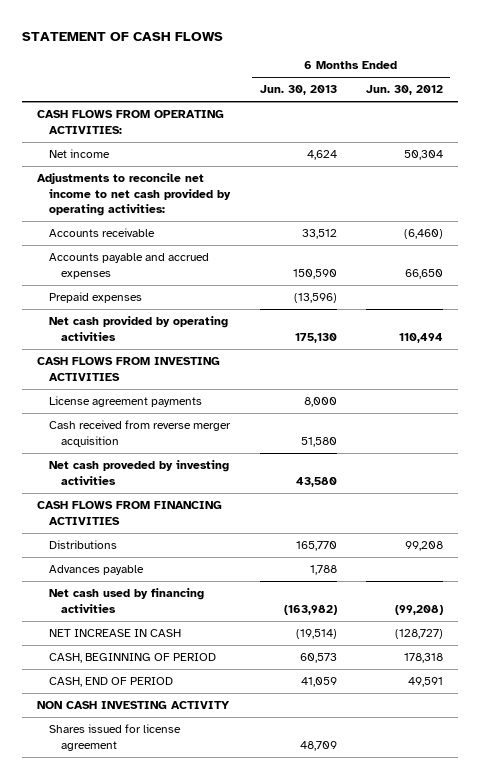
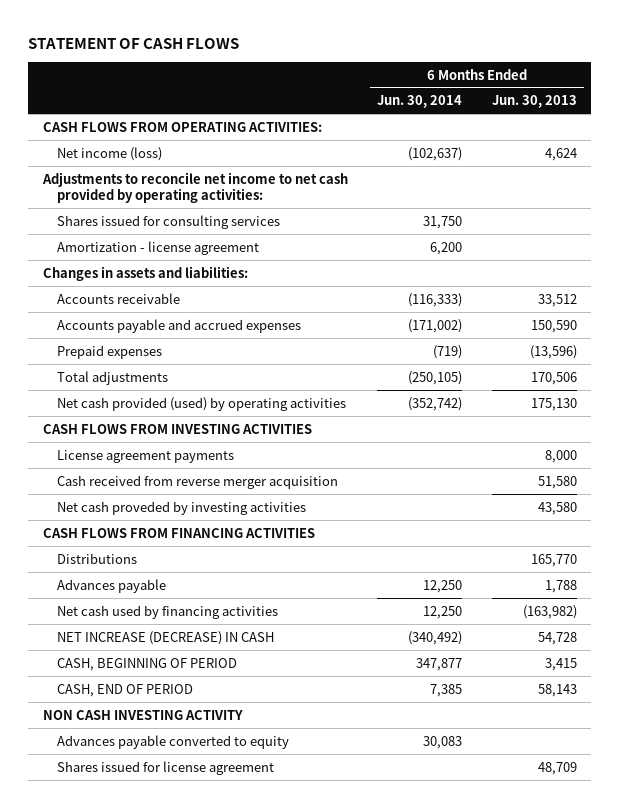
[365,85,443,96] Jun. 30, 2012 -> none
none -> [377,95,463,109] Jun. 30, 2014
[49,149,111,159] Net income -> [57,146,163,161] Net income (loss)
none -> [57,214,281,229] Shares issued for consulting services
none -> [57,240,260,255] Amortization - license agreement
none -> [43,265,249,281] Changes in assets and liabilities:
none -> [57,370,169,385] Total adjustments
[49,316,229,341] Net cash provided by operating activities -> [57,396,347,411] Net cash provided (used) by operating activities
[49,629,182,638] NET INCREASE IN CASH -> [57,630,275,645] NET INCREASE (DECREASE) IN CASH
[295,629,337,640] (19,514) -> [537,631,577,645] 54,728
[299,653,337,664] 60,573 -> [544,657,577,671] 3,415
[300,677,337,688] 41,059 -> [537,683,577,697] 58,143
none -> [57,734,290,749] Advances payable converted to equity

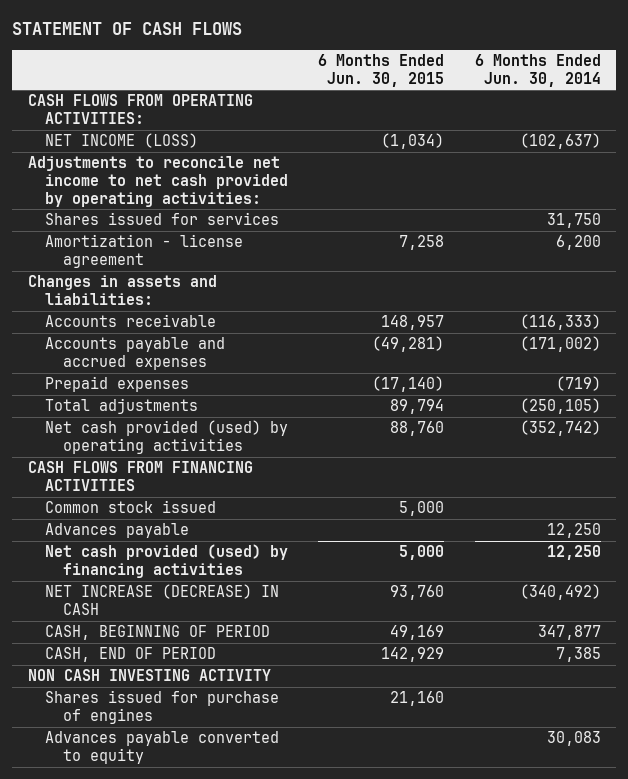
[491,95,577,109] Jun. 30, 2013 -> none
none -> [318,53,445,87] 6 Months Ended Jun. 30, 2015
[57,146,163,161] Net income (loss) -> [45,133,199,149] NET INCOME (LOSS)
[57,214,281,229] Shares issued for consulting services -> [45,212,280,226] Shares issued for services
[43,423,313,434] CASH FLOWS FROM INVESTING ACTIVITIES -> none
[57,449,235,463] License agreement payments -> none
[57,474,339,489] Cash received from reverse merger acquisition -> none
[57,500,307,515] Net cash proveded by investing activities -> none
[57,552,138,564] Distributions -> none
none -> [45,500,217,514] Common stock issued
[57,604,279,619] Net cash used by financing activities -> [45,544,289,578] Net cash provided (used) by financing activities
none -> [45,690,280,724] Shares issued for purchase of engines
[57,760,275,775] Shares issued for license agreement -> none

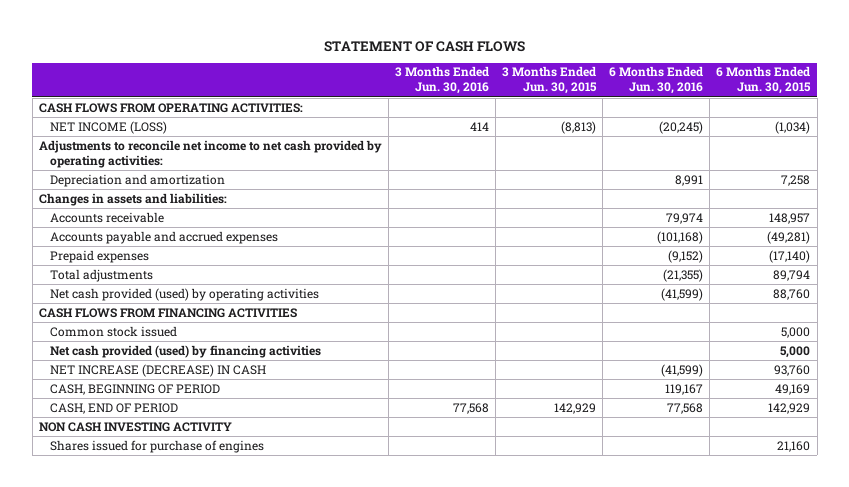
[474,53,601,87] 6 Months Ended Jun. 30, 2014 -> none
none -> [395,66,490,95] 3 Months Ended Jun. 30, 2016
none -> [502,66,598,95] 3 Months Ended Jun. 30, 2015
none -> [609,66,704,95] 6 Months Ended Jun. 30, 2016
[45,212,280,226] Shares issued for services -> none
[45,234,244,268] Amortization - license agreement -> [50,173,226,187] Depreciation and amortization
[45,523,190,539] Advances payable -> none
[45,731,280,764] Advances payable converted to equity -> none

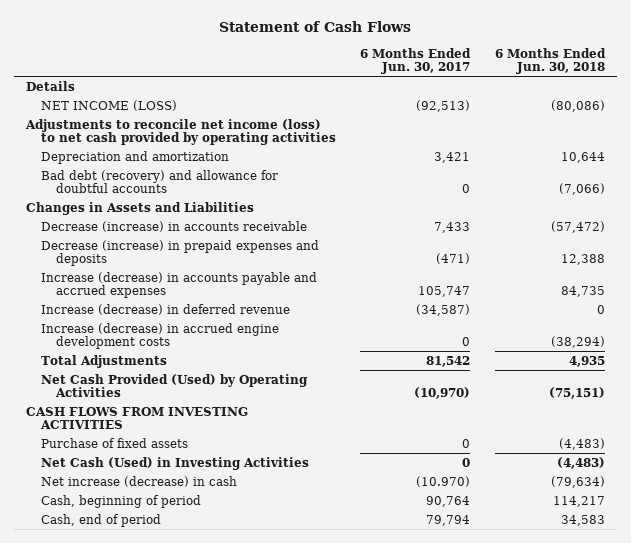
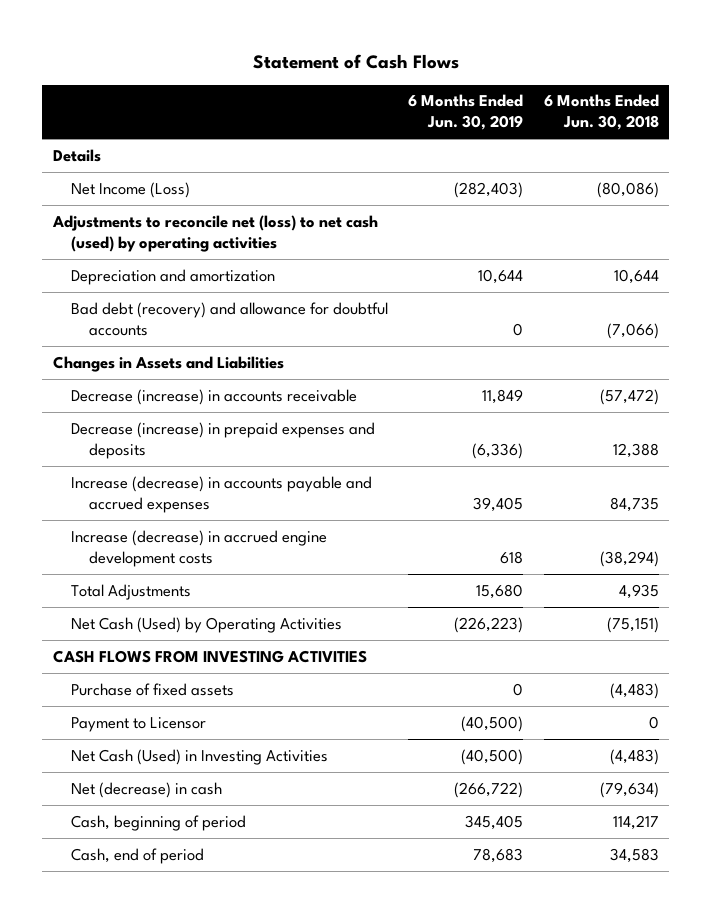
[360,47,472,75] 6 Months Ended Jun. 30, 2017 -> none
none -> [408,94,524,131] 6 Months Ended Jun. 30, 2019
[40,99,177,111] NET INCOME (LOSS) -> [70,181,190,198] Net Income (Loss)
[25,118,336,146] Adjustments to reconcile net income (loss) to net cash provided by operating activities -> [51,214,378,252] Adjustments to reconcile net (loss) to net cash (used) by operating activities
[40,303,290,315] Increase (decrease) in deferred revenue -> none
[40,373,308,398] Net Cash Provided (Used) by Operating Activities -> [70,616,342,633] Net Cash (Used) by Operating Activities
none -> [70,716,206,732] Payment to Licensor
[40,475,237,487] Net increase (decrease) in cash -> [70,781,222,798] Net (decrease) in cash

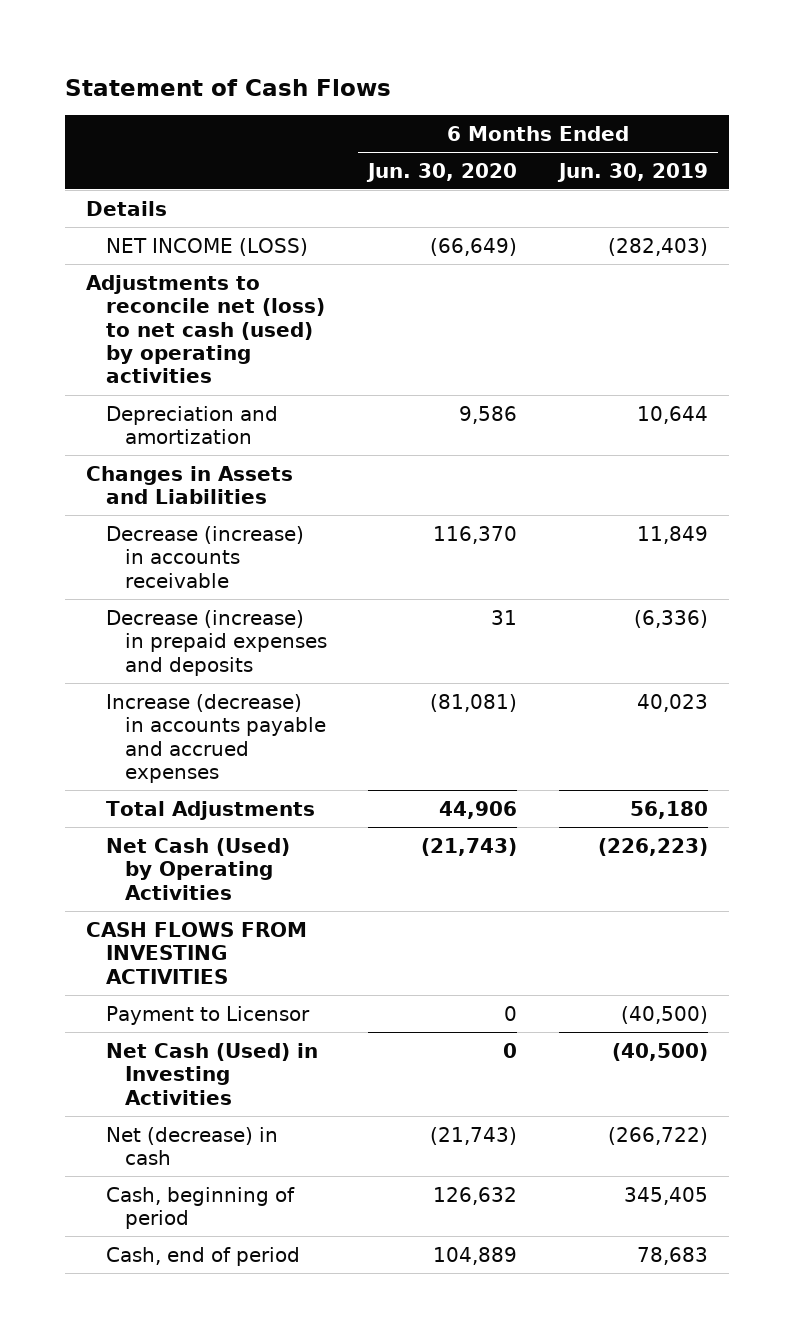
[543,94,659,131] 6 Months Ended Jun. 30, 2018 -> none
none -> [366,162,518,182] Jun. 30, 2020
[70,181,190,198] Net Income (Loss) -> [105,237,308,256] NET INCOME (LOSS)
[70,301,388,336] Bad debt (recovery) and allowance for doubtful accounts -> none
[70,529,327,567] Increase (decrease) in accrued engine development costs -> none
[473,496,524,512] 39,405 -> [636,693,708,712] 40,023
[476,583,524,599] 15,680 -> [629,800,708,819] 56,180
[70,682,234,696] Purchase of fixed assets -> none

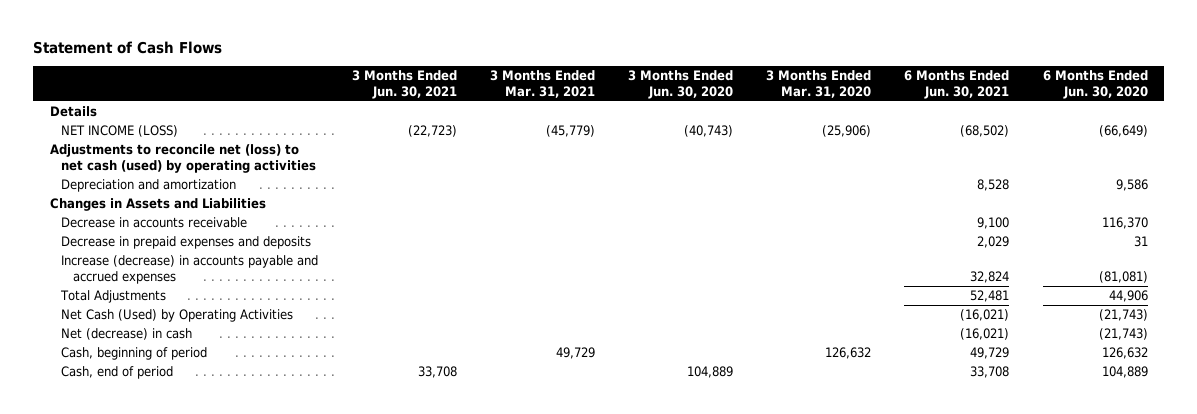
[556,162,708,182] Jun. 30, 2019 -> none
none -> [351,69,457,99] 3 Months Ended Jun. 30, 2021
none -> [489,69,595,98] 3 Months Ended Mar. 31, 2021
none -> [627,69,733,99] 3 Months Ended Jun. 30, 2020
none -> [766,69,872,98] 3 Months Ended Mar. 31, 2020
none -> [904,69,1010,99] 6 Months Ended Jun. 30, 2021
[105,525,304,588] Decrease (increase) in accounts receivable -> [61,217,248,229] Decrease in accounts receivable
[105,609,327,676] Decrease (increase) in prepaid expenses and deposits -> [61,236,312,250] Decrease in prepaid expenses and deposits
[86,921,308,984] CASH FLOWS FROM INVESTING ACTIVITIES -> none
[105,1005,310,1025] Payment to Licensor -> none
[105,1042,318,1105] Net Cash (Used) in Investing Activities -> none

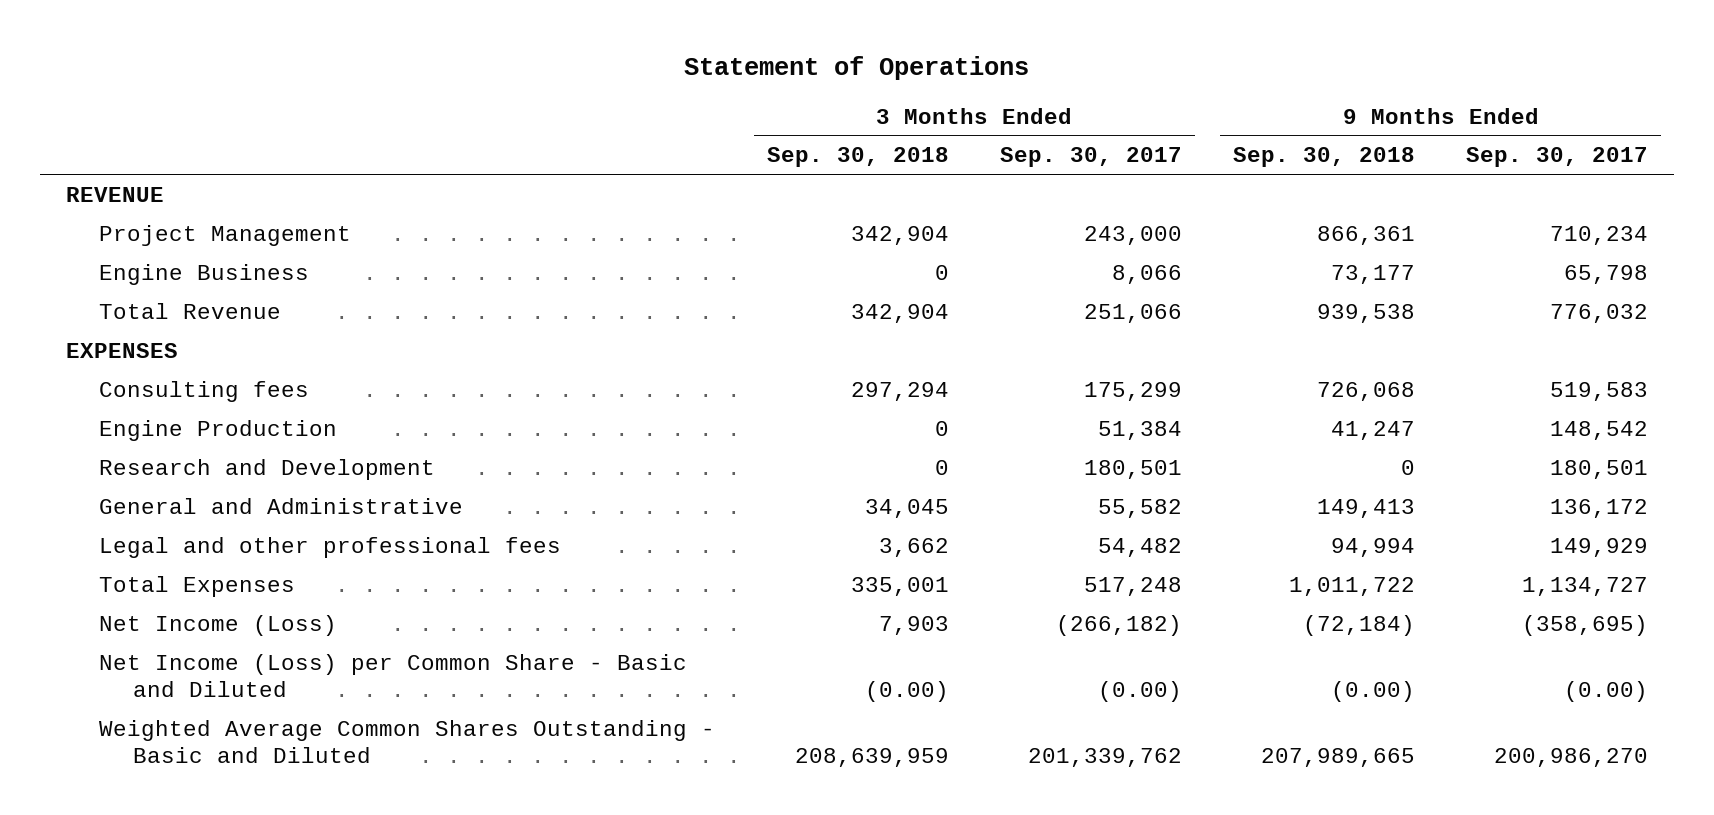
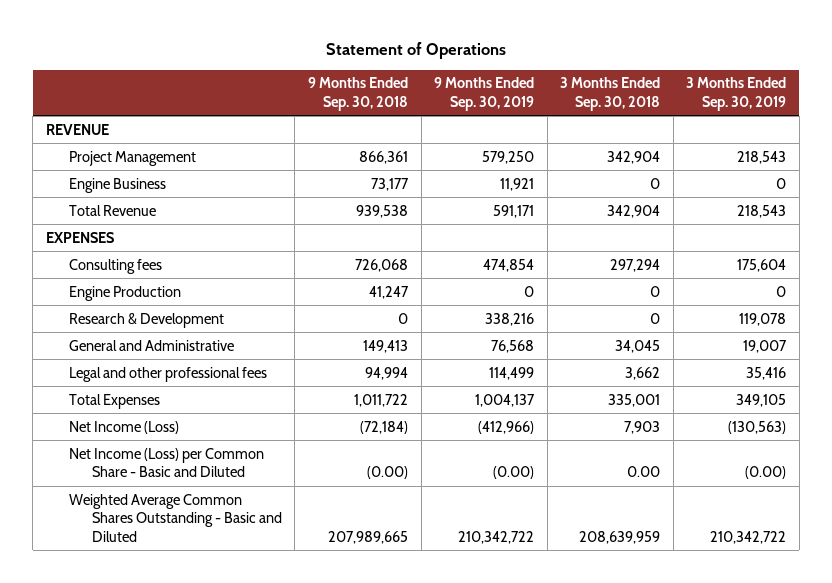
[999,147,1182,168] Sep. 30, 2017 -> none
[1466,147,1649,168] Sep. 30, 2017 -> none
none -> [434,77,535,111] 9 Months Ended Sep. 30, 2019
none -> [686,77,787,111] 3 Months Ended Sep. 30, 2019
[99,458,436,480] Research and Development -> [68,312,224,328] Research & Development
[864,680,949,702] (0.00) -> [627,466,661,478] 0.00

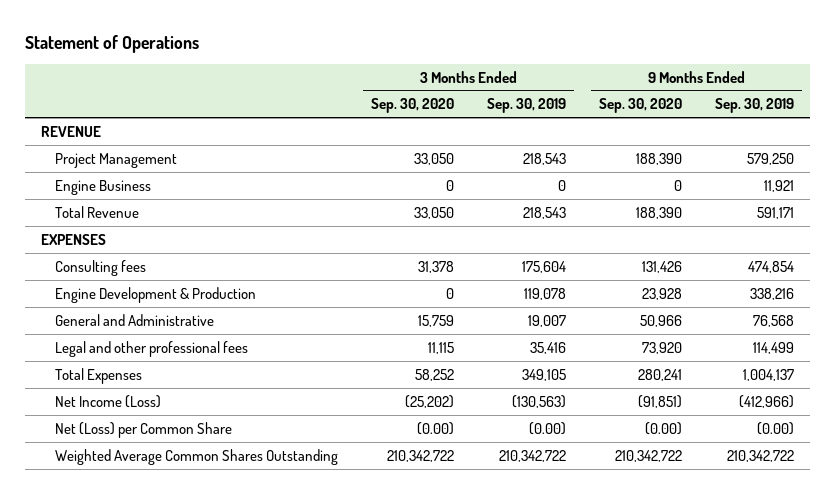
[307,77,408,111] 9 Months Ended Sep. 30, 2018 -> none
[560,77,661,111] 3 Months Ended Sep. 30, 2018 -> none
none -> [371,98,455,114] Sep. 30, 2020
none -> [599,98,683,114] Sep. 30, 2020
[68,312,224,328] Research & Development -> none
[68,285,181,301] Engine Production -> [55,286,257,303] Engine Development & Production
[524,285,535,297] 0 -> [749,287,794,300] 338,216
[776,285,787,297] 0 -> [524,287,567,300] 119,078
[68,447,264,478] Net Income (Loss) per Common Share - Basic and Diluted -> [55,421,233,438] Net (Loss) per Common Share
[68,493,282,542] Weighted Average Common Shares Outstanding - Basic and Diluted -> [55,448,339,465] Weighted Average Common Shares Outstanding

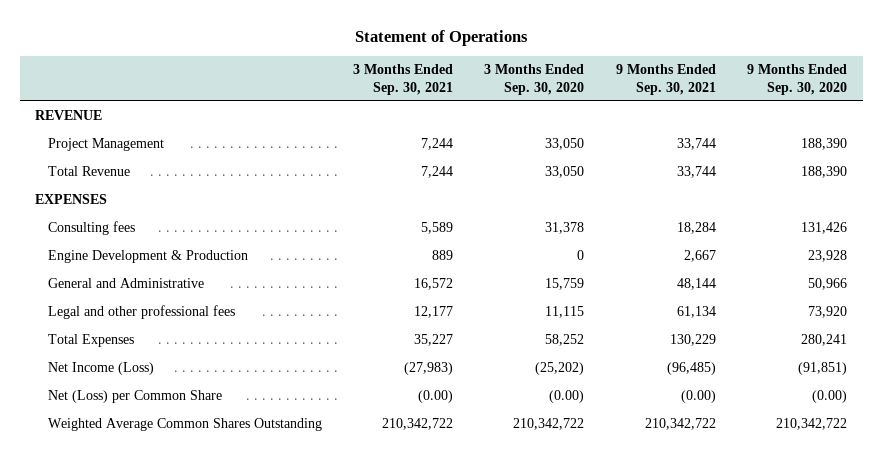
[487,98,567,114] Sep. 30, 2019 -> none
[714,98,794,114] Sep. 30, 2019 -> none
none -> [353,64,454,95] 3 Months Ended Sep. 30, 2021
none -> [615,64,716,95] 9 Months Ended Sep. 30, 2021
[55,179,152,195] Engine Business -> none

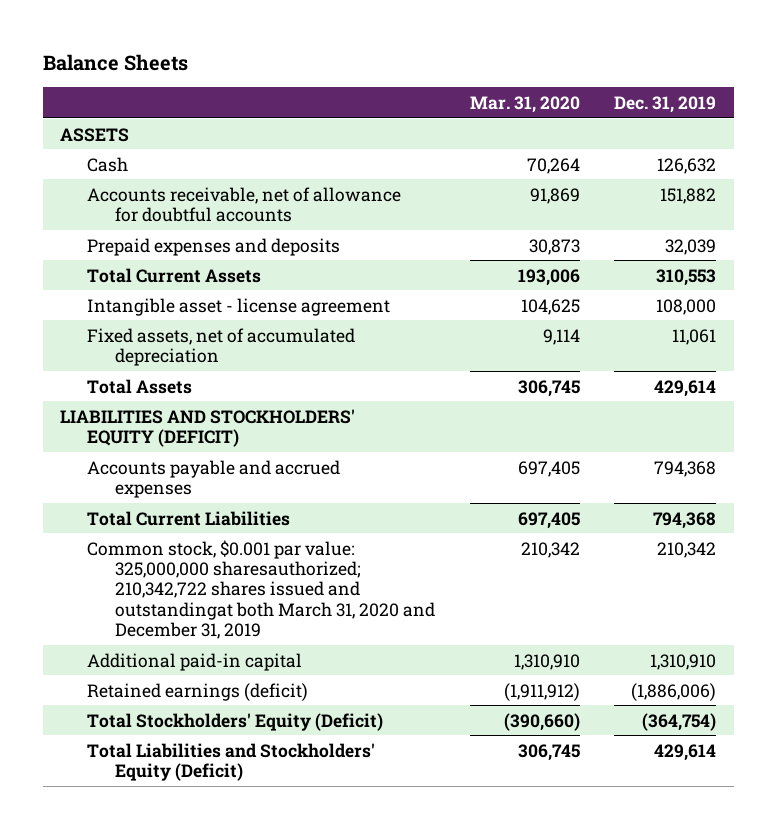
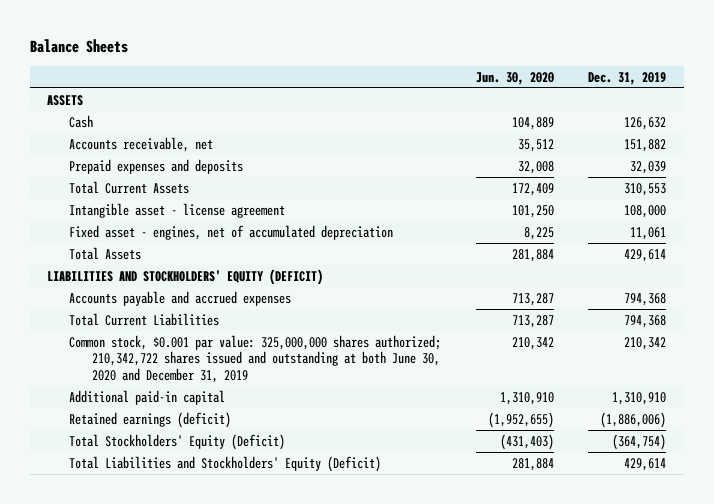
[469,95,580,113] Mar. 31, 2020 -> none
none -> [475,71,554,85] Jun. 30, 2020
[87,186,402,222] Accounts receivable, net of allowance for doubtful accounts -> [69,136,214,152] Accounts receivable, net
[87,327,356,366] Fixed assets, net of accumulated depreciation -> [69,224,394,240] Fixed asset - engines, net of accumulated depreciation
[87,539,435,640] Common stock, $0.001 par value: 325,000,000 sharesauthorized; 210,342,722 shares issued and outstandingat both March 31, 2020 and December 31, 2019 -> [69,334,442,384] Common stock, $0.001 par value: 325,000,000 shares authorized; 210,342,722 shares issued and outstanding at both June 30, 2020 and December 31, 2019

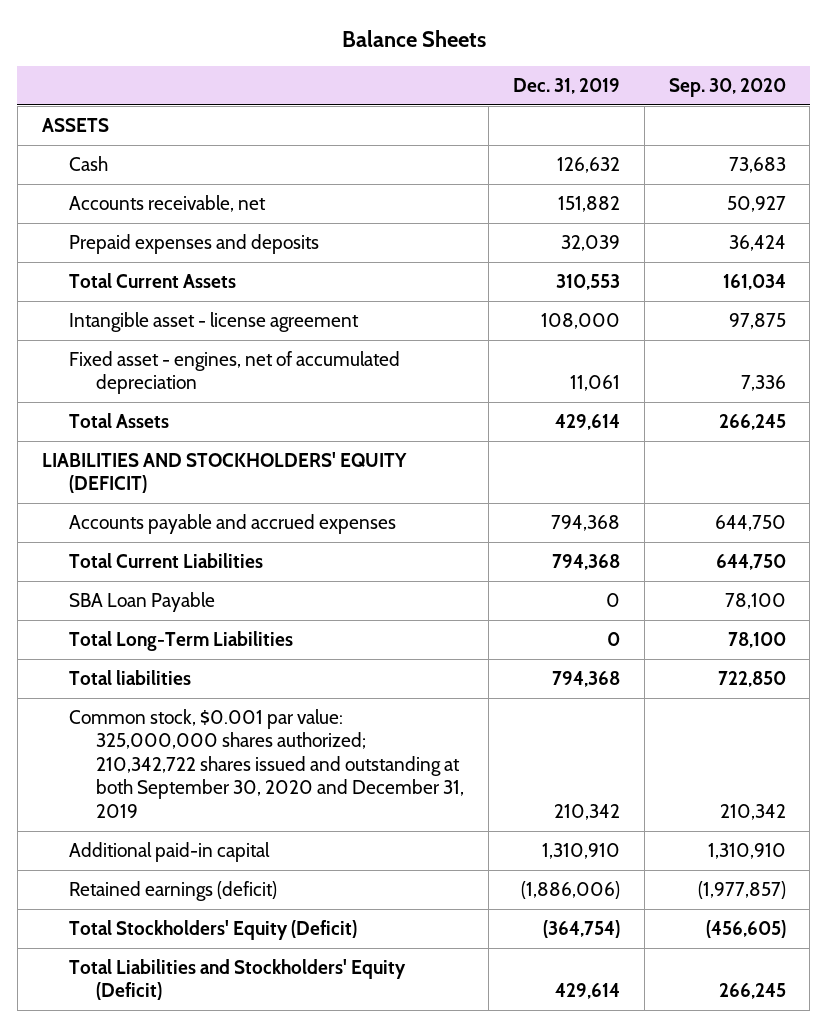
[475,71,554,85] Jun. 30, 2020 -> none
none -> [668,78,786,98] Sep. 30, 2020
none -> [68,591,215,612] SBA Loan Payable
none -> [68,630,293,651] Total Long-Term Liabilities
none -> [68,669,191,685] Total liabilities
[69,334,442,384] Common stock, $0.001 par value: 325,000,000 shares authorized; 210,342,722 shares issued and outstanding at both June 30, 2020 and December 31, 2019 -> [68,708,464,818] Common stock, $0.001 par value: 325,000,000 shares authorized; 210,342,722 shares issued and outstanding at both September 30, 2020 and December 31, 2019

